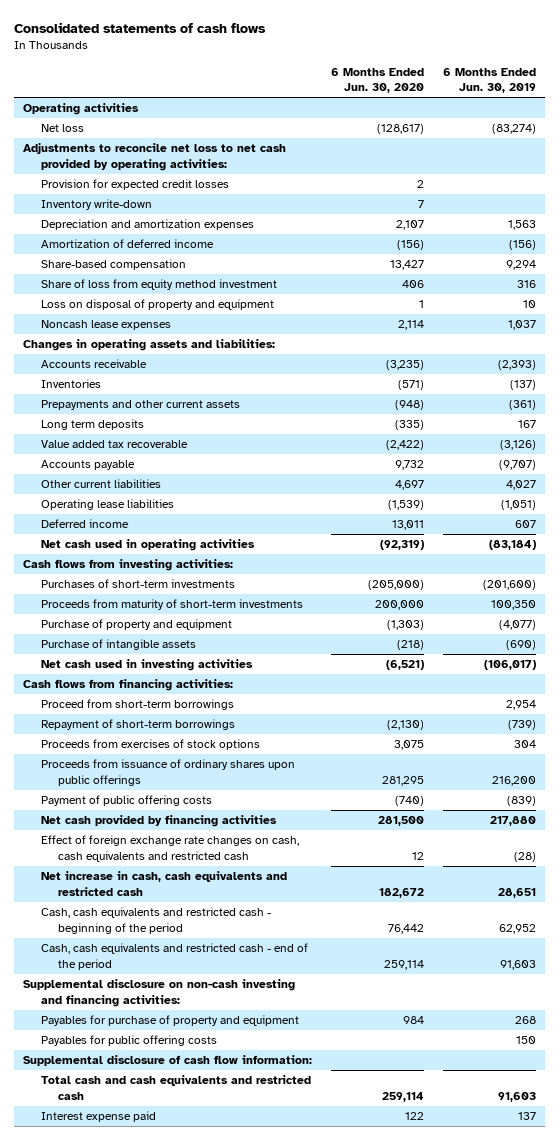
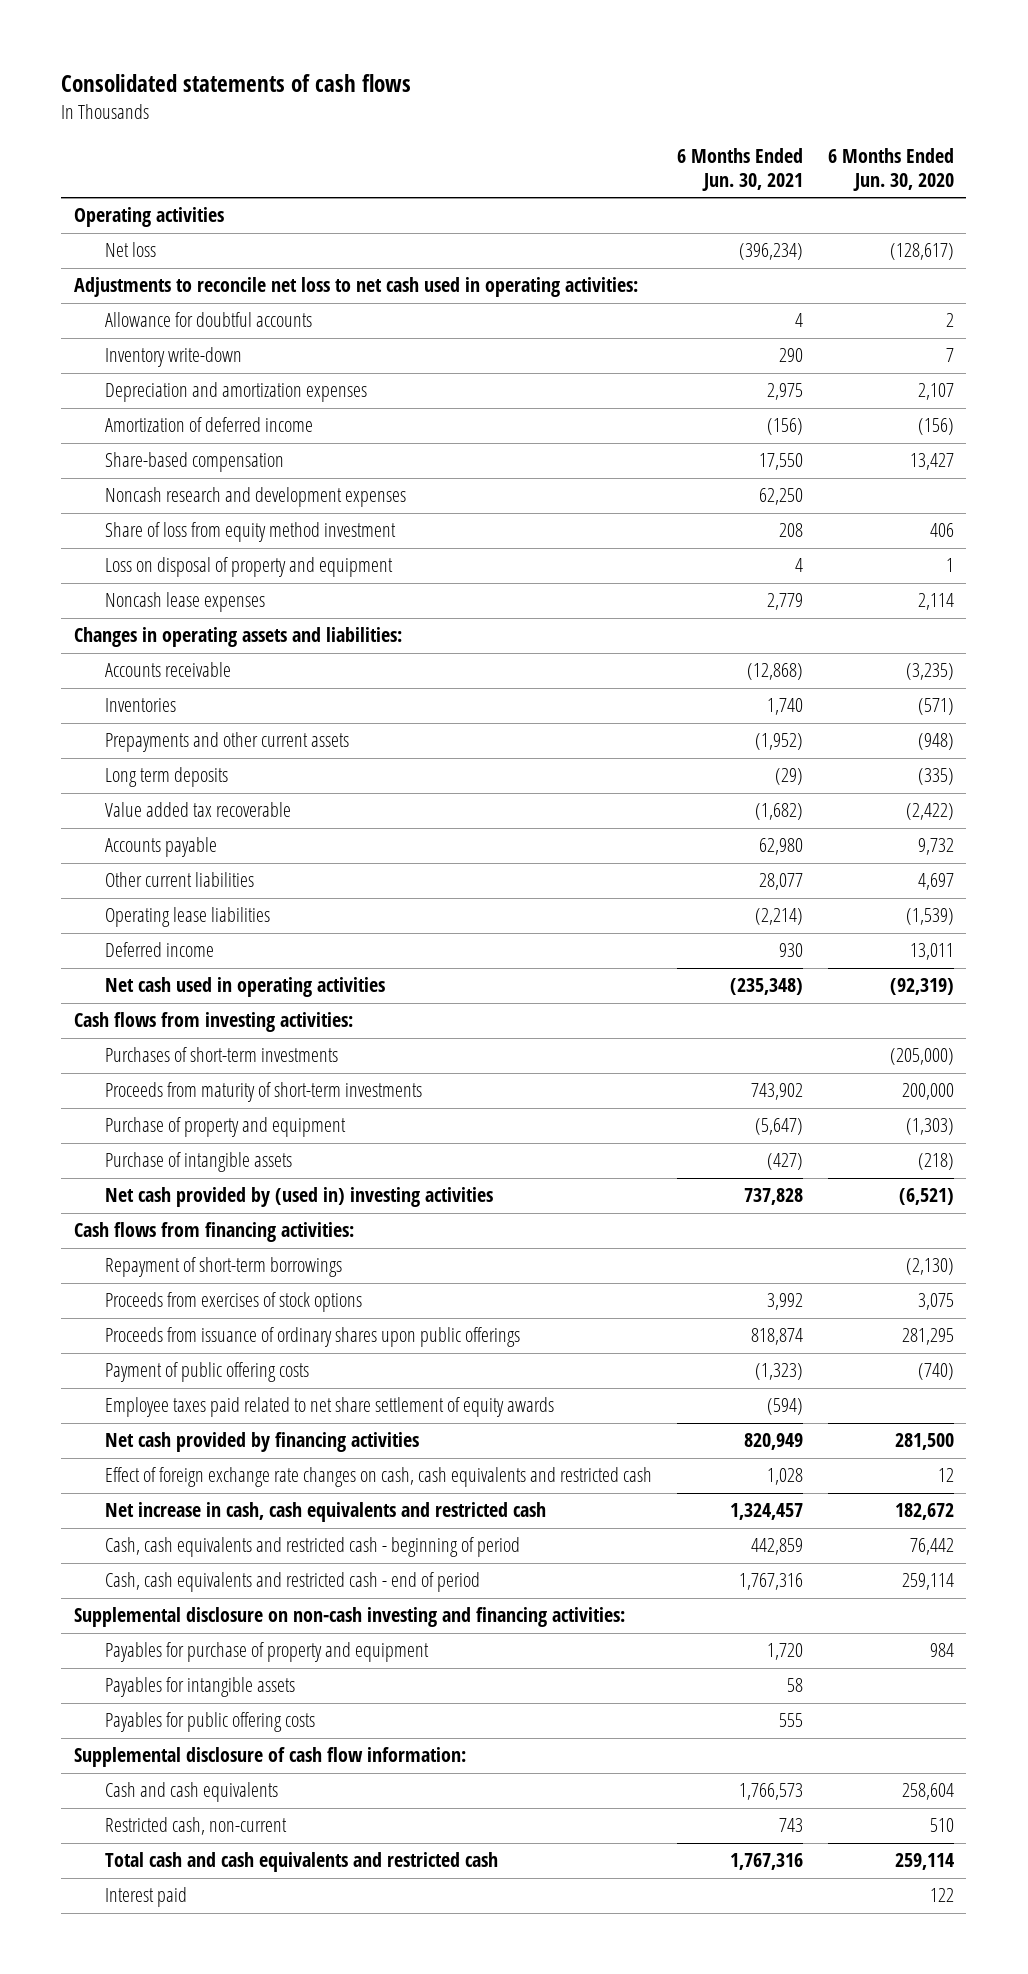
[442,67,536,94] 6 Months Ended Jun. 30, 2019 -> none
none -> [676,148,803,191] 6 Months Ended Jun. 30, 2021
[23,143,287,171] Adjustments to reconcile net loss to net cash provided by operating activities: -> [73,277,638,298] Adjustments to reconcile net loss to net cash used in operating activities:
[40,179,229,191] Provision for expected credit losses -> [105,312,313,328] Allowance for doubtful accounts
none -> [105,487,407,508] Noncash research and development expenses
[40,659,253,672] Net cash used in investing activities -> [105,1187,494,1208] Net cash provided by (used in) investing activities
[40,699,234,711] Proceed from short-term borrowings -> none
none -> [105,1397,555,1418] Employee taxes paid related to net share settlement of equity awards
[40,907,271,934] Cash, cash equivalents and restricted cash - beginning of the period -> [105,1537,521,1558] Cash, cash equivalents and restricted cash - beginning of period
[40,943,308,970] Cash, cash equivalents and restricted cash - end of the period -> [105,1572,481,1593] Cash, cash equivalents and restricted cash - end of period
none -> [105,1677,296,1698] Payables for intangible assets
none -> [105,1782,279,1803] Cash and cash equivalents
none -> [105,1817,288,1836] Restricted cash, non-current
[40,1111,156,1123] Interest expense paid -> [105,1887,188,1908] Interest paid

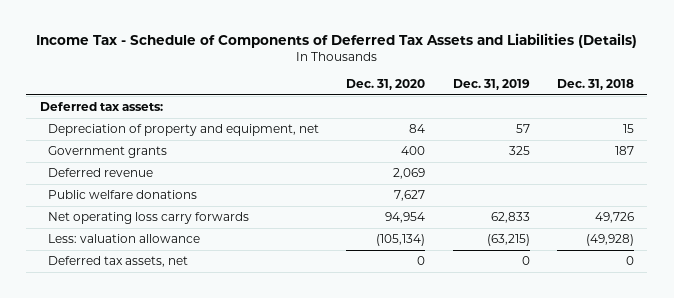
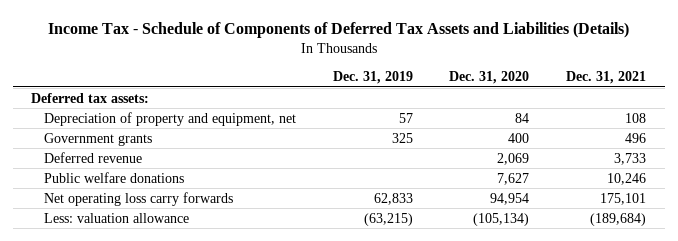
[556,78,634,90] Dec. 31, 2018 -> none
none -> [566,71,647,85] Dec. 31, 2021
[48,256,189,268] Deferred tax assets, net -> none

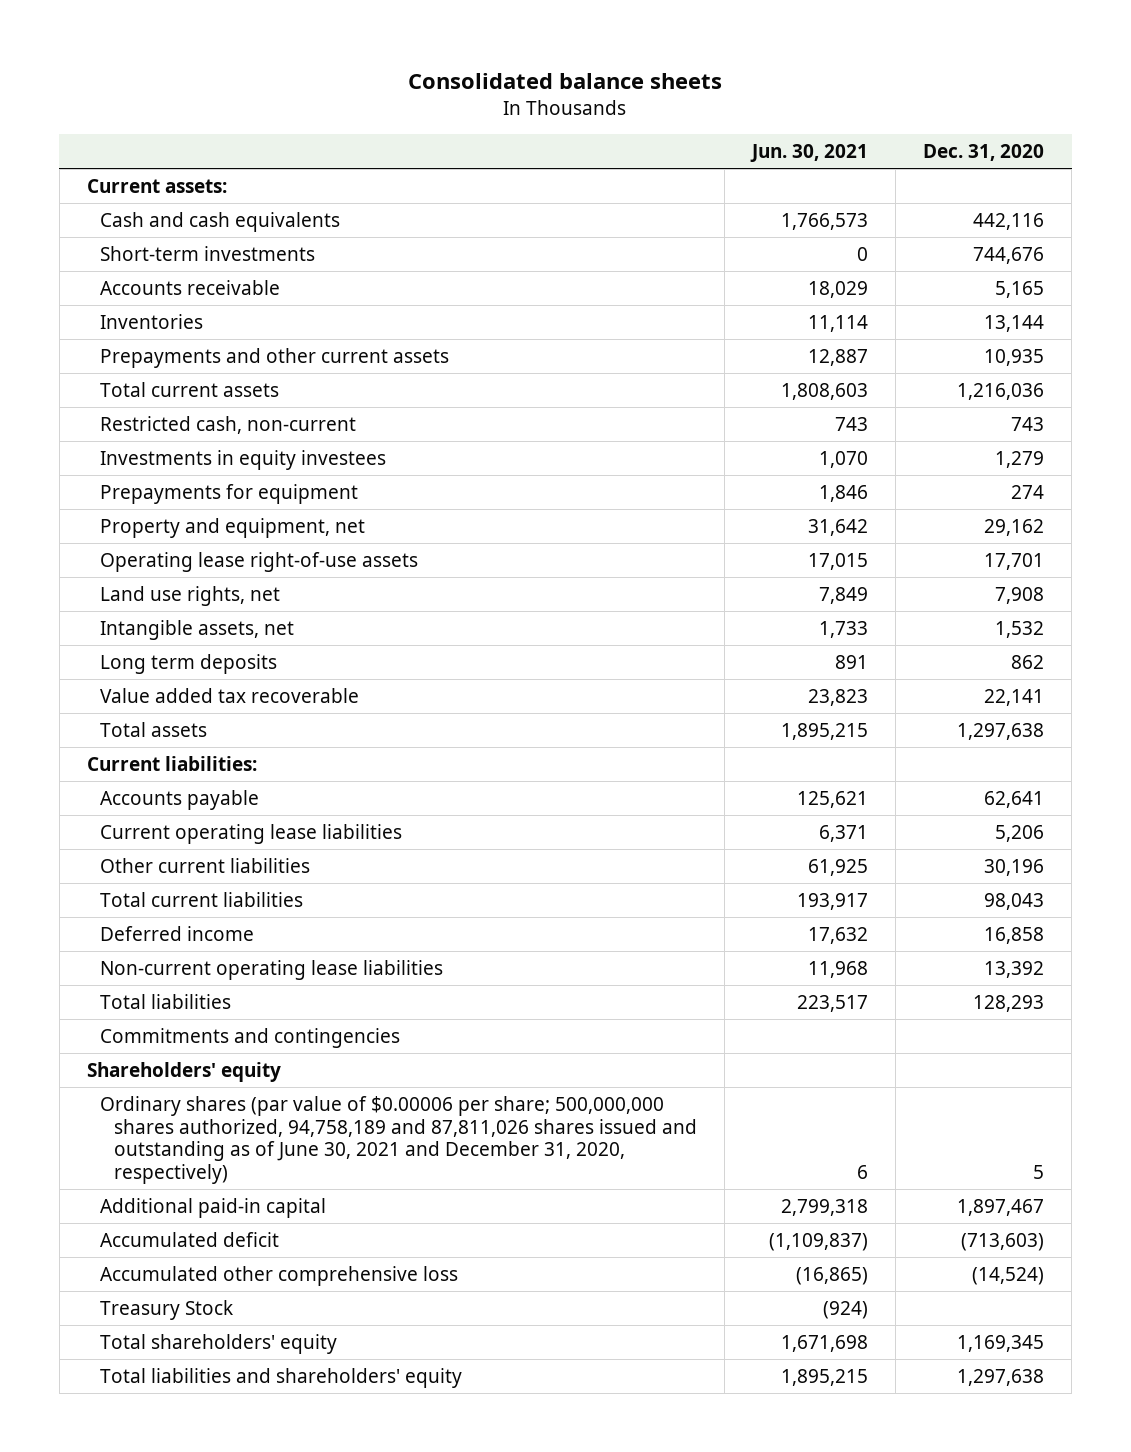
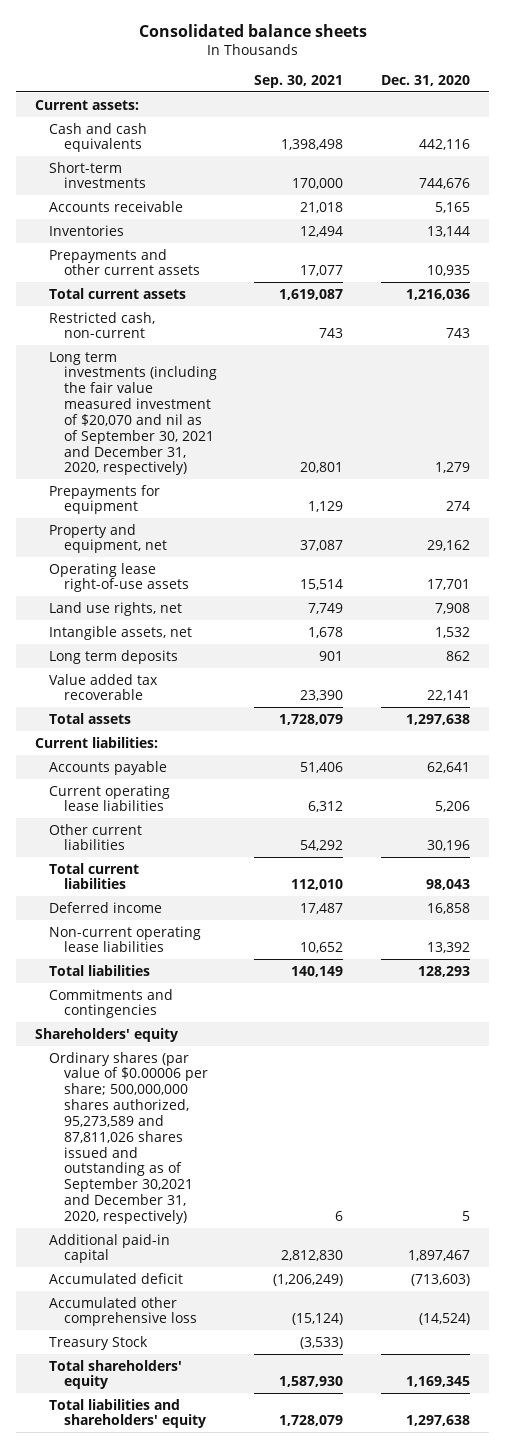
[749,143,868,162] Jun. 30, 2021 -> none
none -> [254,74,344,88] Sep. 30, 2021
[100,449,387,470] Investments in equity investees -> [49,351,217,476] Long term investments (including the fair value measured investment of $20,070 and nil as of September 30, 2021 and December 31, 2020, respectively)
[100,1095,697,1185] Ordinary shares (par value of $0.00006 per share; 500,000,000 shares authorized, 94,758,189 and 87,811,026 shares issued and outstanding as of June 30, 2021 and December 31, 2020, respectively) -> [49,1051,208,1224] Ordinary shares (par value of $0.00006 per share; 500,000,000 shares authorized, 95,273,589 and 87,811,026 shares issued and outstanding as of September 30,2021 and December 31, 2020, respectively)

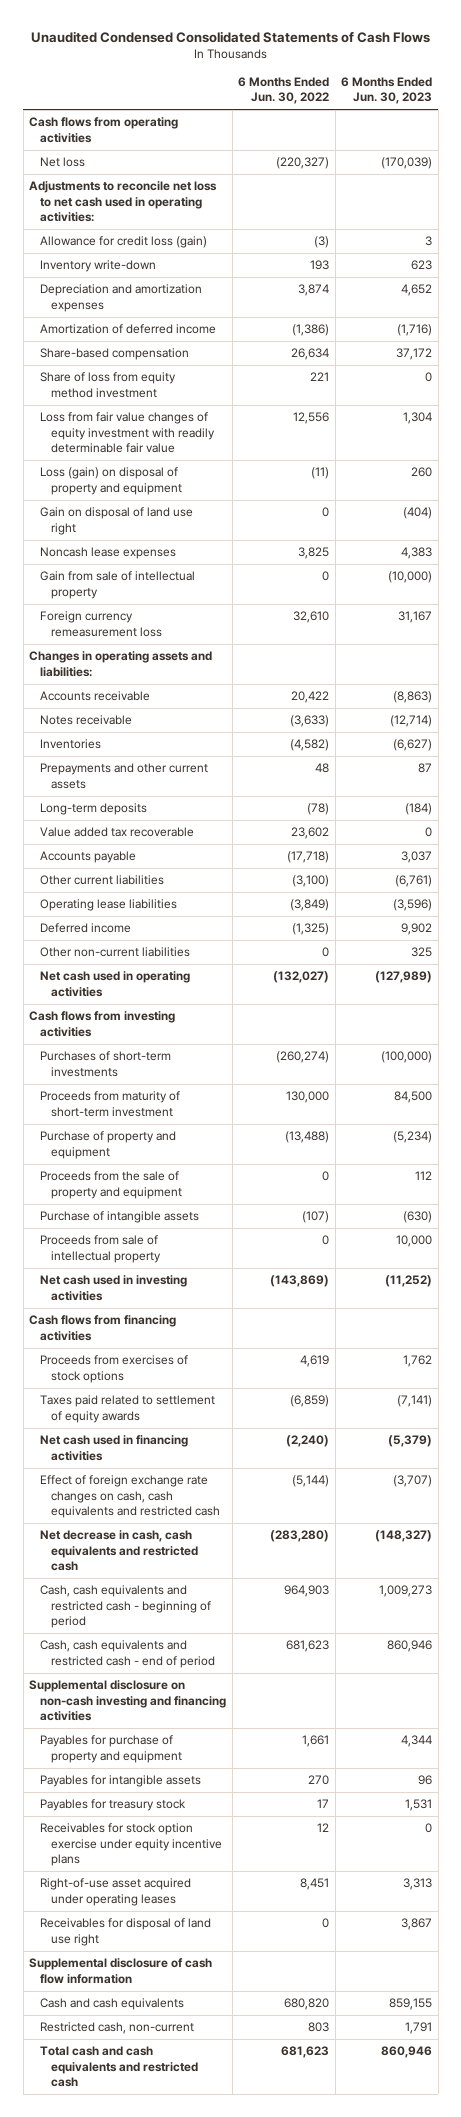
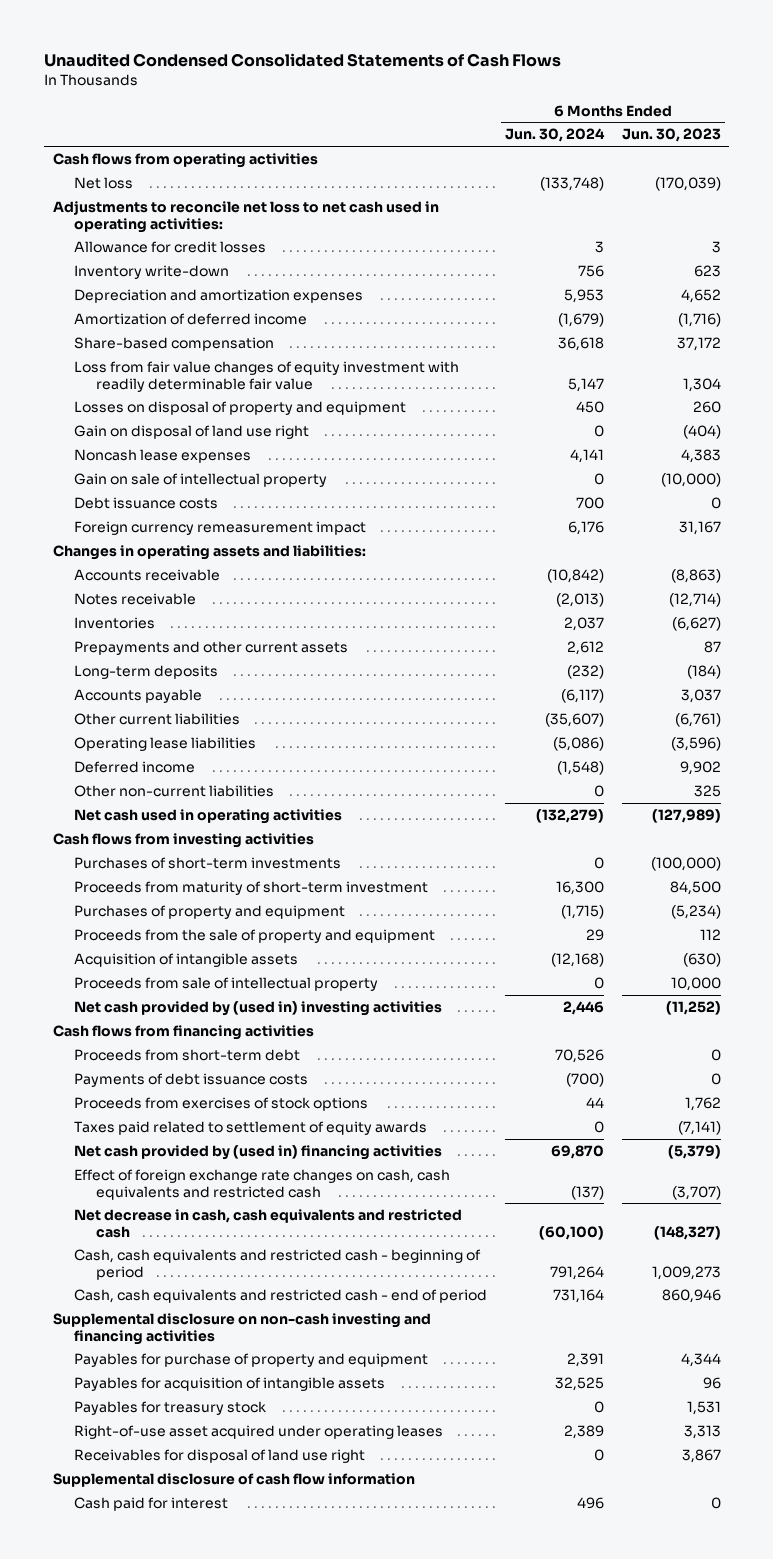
[238,76,330,105] 6 Months Ended Jun. 30, 2022 -> none
none -> [505,128,606,143] Jun. 30, 2024
[39,236,207,249] Allowance for credit loss (gain) -> [74,240,267,253] Allowance for credit losses
[39,372,176,398] Share of loss from equity method investment -> none
[39,467,182,495] Loss (gain) on disposal of property and equipment -> [74,400,407,415] Losses on disposal of property and equipment
[39,571,195,599] Gain from sale of intellectual property -> [74,472,328,487] Gain on sale of intellectual property
none -> [74,496,219,509] Debt issuance costs
[39,611,162,637] Foreign currency remeasurement loss -> [74,520,367,535] Foreign currency remeasurement impact
[39,827,194,838] Value added tax recoverable -> none
[39,1131,176,1159] Purchase of property and equipment -> [74,904,346,919] Purchases of property and equipment
[39,1211,199,1224] Purchase of intangible assets -> [74,952,299,967] Acquisition of intangible assets
[39,1275,187,1301] Net cash used in investing activities -> [74,1000,443,1016] Net cash provided by (used in) investing activities
none -> [74,1048,301,1061] Proceeds from short-term debt
none -> [74,1072,309,1087] Payments of debt issuance costs
[39,1435,188,1461] Net cash used in financing activities -> [74,1144,443,1160] Net cash provided by (used in) financing activities
[39,1775,201,1788] Payables for intangible assets -> [74,1376,386,1391] Payables for acquisition of intangible assets
[39,1823,222,1866] Receivables for stock option exercise under equity incentive plans -> none
[39,1998,184,2011] Cash and cash equivalents -> none
[39,2022,194,2035] Restricted cash, non-current -> none
[39,2046,198,2087] Total cash and cash equivalents and restricted cash -> none
none -> [74,1496,229,1511] Cash paid for interest

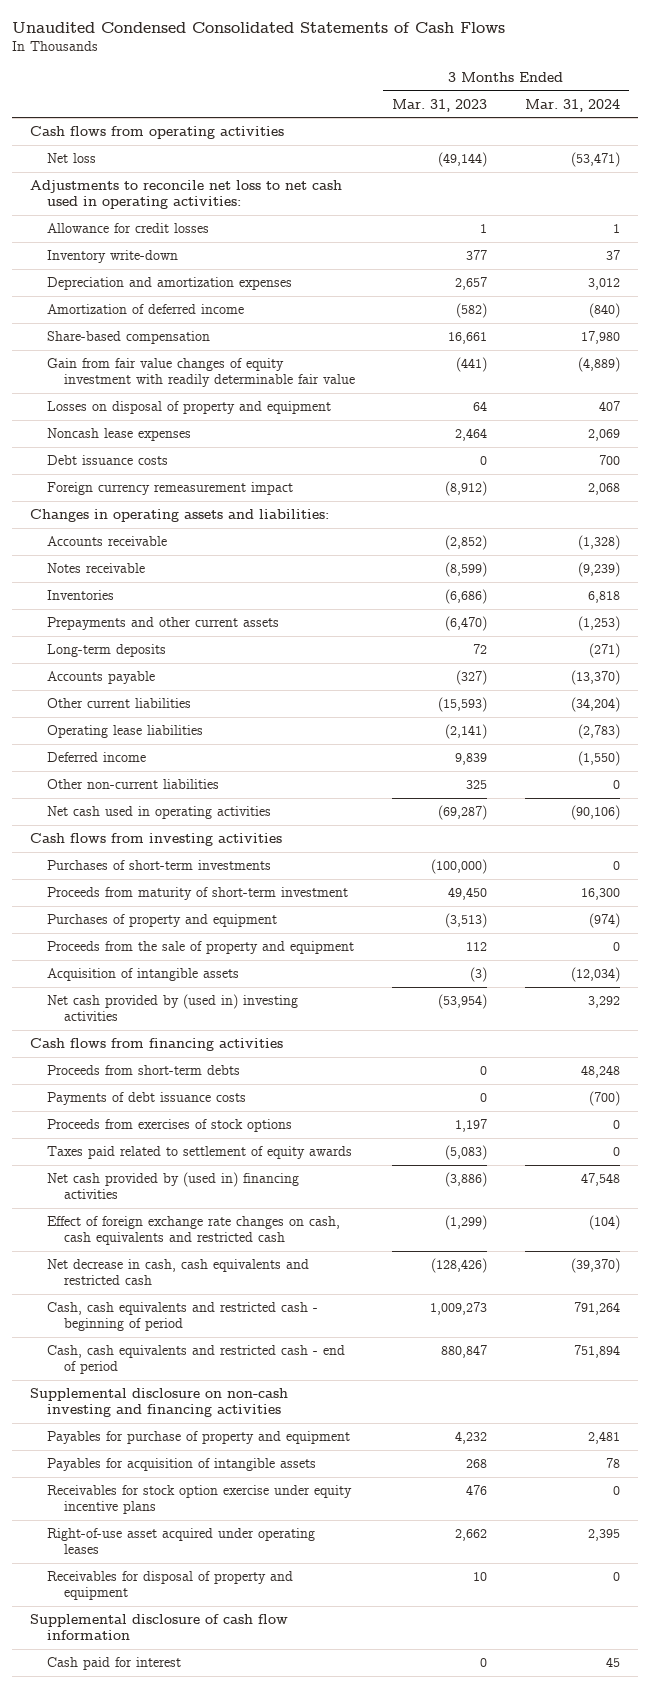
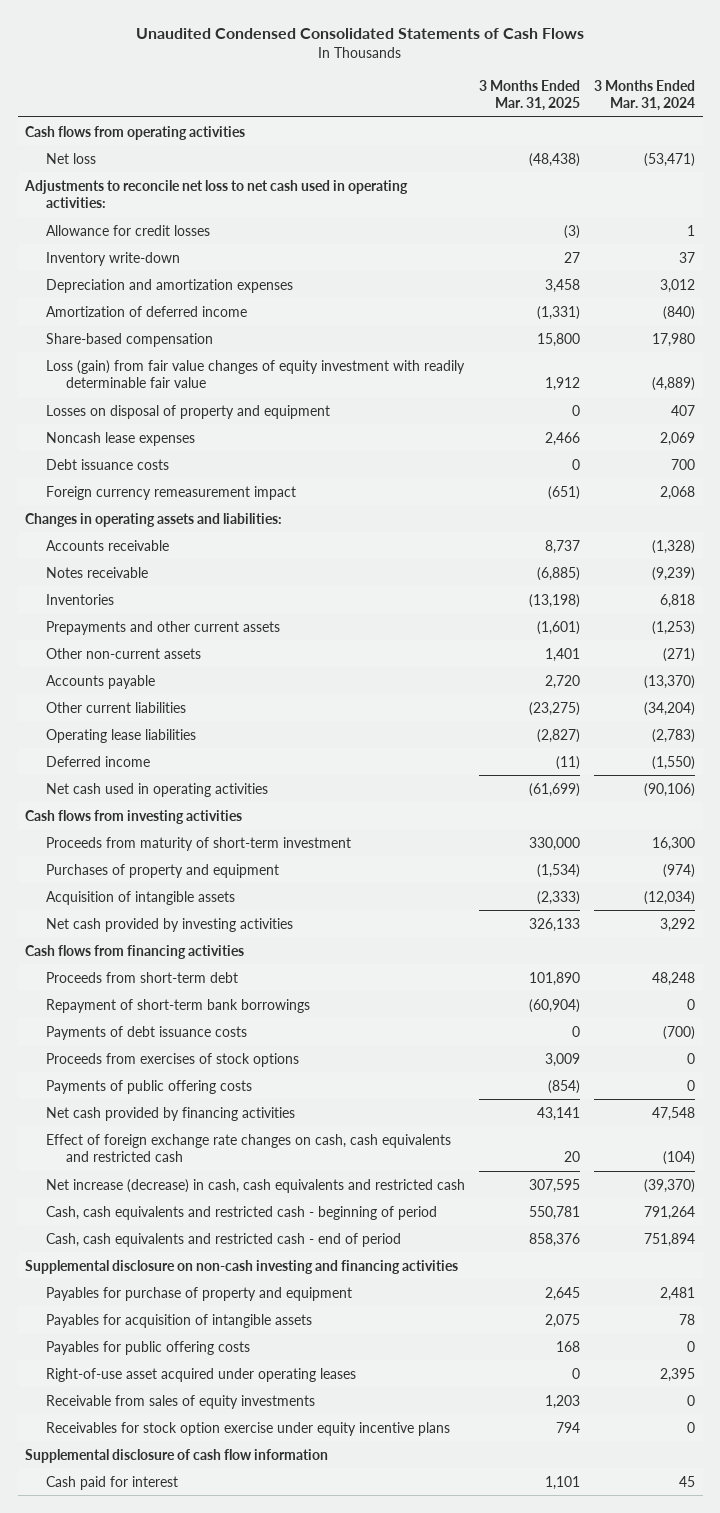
[392,98,488,112] Mar. 31, 2023 -> none
none -> [478,79,580,112] 3 Months Ended Mar. 31, 2025
[47,357,356,388] Gain from fair value changes of equity investment with readily determinable fair value -> [45,359,465,389] Loss (gain) from fair value changes of equity investment with readily determinable fair value
[47,643,167,657] Long-term deposits -> [45,647,201,659] Other non-current assets
[47,778,220,789] Other non-current liabilities -> none
[47,859,272,870] Purchases of short-term investments -> none
[47,940,355,954] Proceeds from the sale of property and equipment -> none
[47,993,299,1022] Net cash provided by (used in) investing activities -> [45,917,293,932] Net cash provided by investing activities
[47,1064,241,1075] Proceeds from short-term debts -> [45,971,238,983] Proceeds from short-term debt
none -> [45,998,310,1013] Repayment of short-term bank borrowings
[47,1145,353,1159] Taxes paid related to settlement of equity awards -> none
none -> [45,1079,252,1094] Payments of public offering costs
[47,1171,300,1200] Net cash provided by (used in) financing activities -> [45,1106,295,1121] Net cash provided by financing activities
[47,1258,310,1286] Net decrease in cash, cash equivalents and restricted cash -> [45,1178,465,1193] Net increase (decrease) in cash, cash equivalents and restricted cash
none -> [45,1340,250,1355] Payables for public offering costs
[47,1570,294,1601] Receivables for disposal of property and equipment -> none
none -> [45,1394,315,1409] Receivable from sales of equity investments
[47,1484,353,1515] Receivables for stock option exercise under equity incentive plans -> [45,1421,450,1436] Receivables for stock option exercise under equity incentive plans

